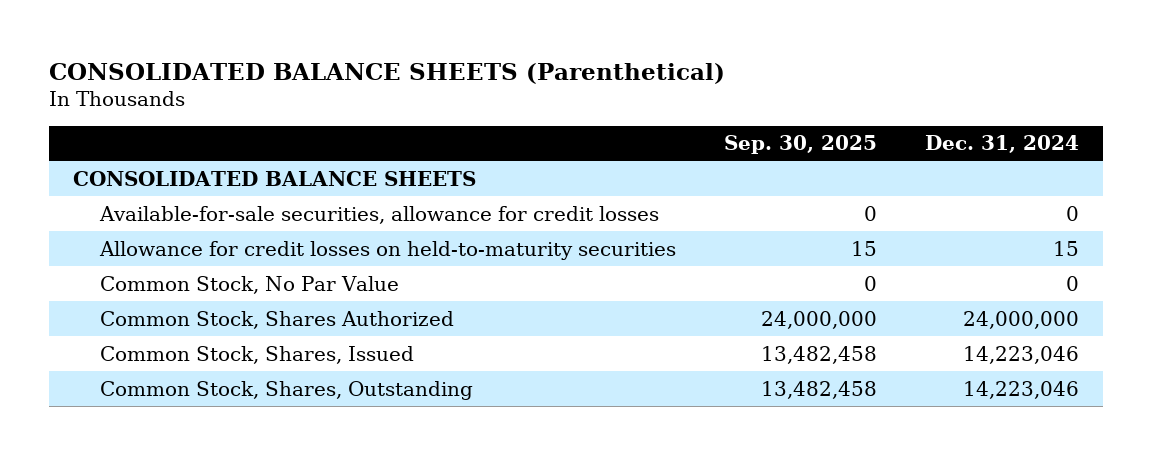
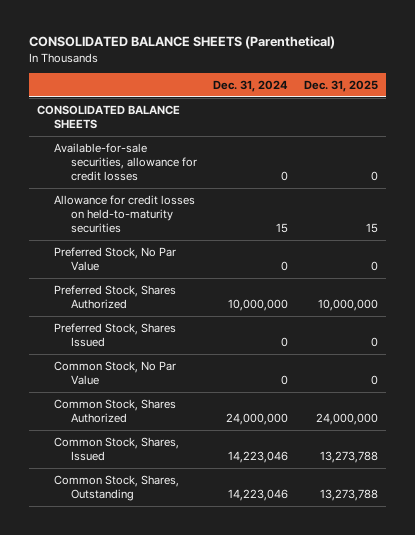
[724,135,878,155] Sep. 30, 2025 -> none
none -> [304,79,379,92] Dec. 31, 2025
none -> [53,246,176,271] Preferred Stock, No Par Value
none -> [53,284,176,309] Preferred Stock, Shares Authorized
none -> [53,322,176,347] Preferred Stock, Shares Issued

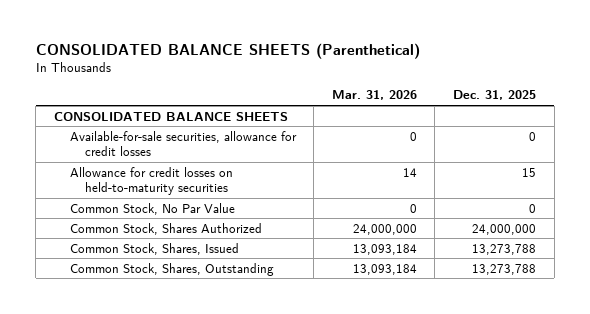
[213,79,289,92] Dec. 31, 2024 -> none
none -> [331,90,417,101] Mar. 31, 2026
[53,246,176,271] Preferred Stock, No Par Value -> none
[53,284,176,309] Preferred Stock, Shares Authorized -> none
[53,322,176,347] Preferred Stock, Shares Issued -> none

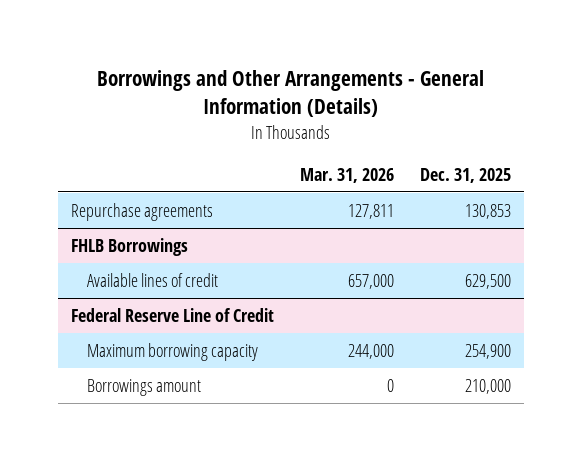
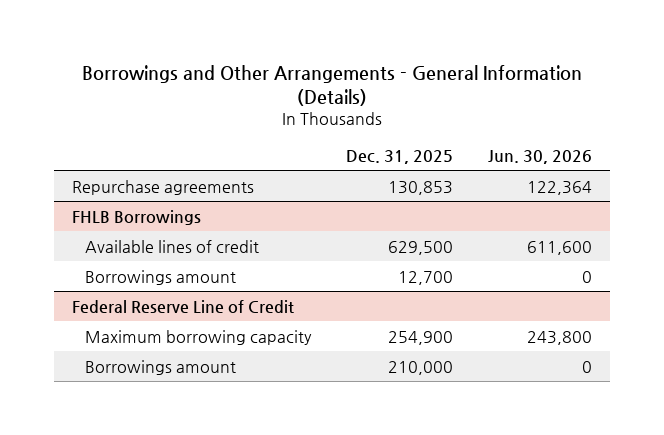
[299,167,394,183] Mar. 31, 2026 -> none
none -> [487,149,592,164] Jun. 30, 2026
none -> [84,269,236,285] Borrowings amount

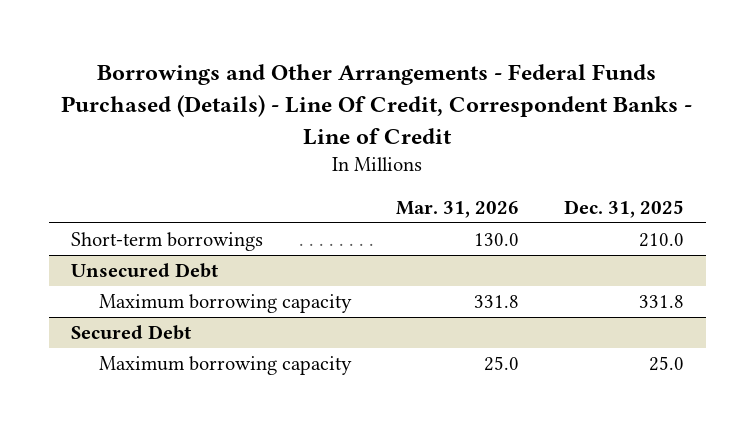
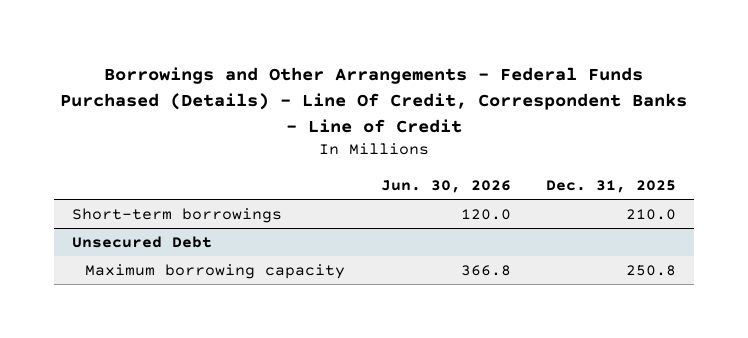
[396,200,520,218] Mar. 31, 2026 -> none
none -> [380,179,511,193] Jun. 30, 2026
[70,325,191,341] Secured Debt -> none
[98,356,352,376] Maximum borrowing capacity -> none
[638,295,684,309] 331.8 -> [626,264,677,276] 250.8

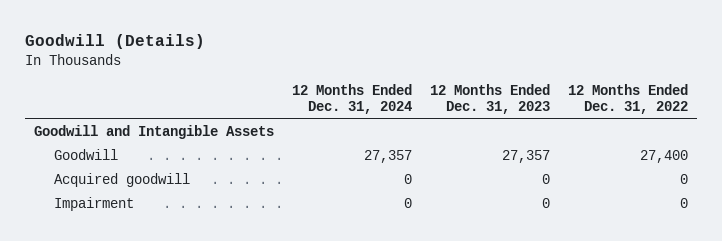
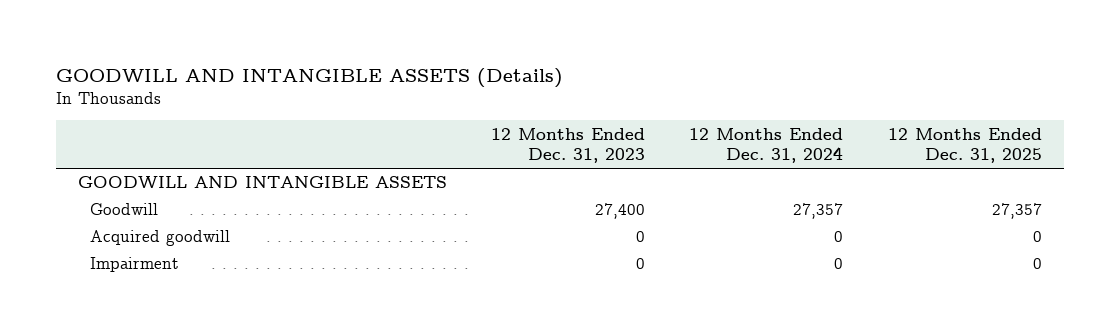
[24,34,205,50] Goodwill (Details) -> [56,67,564,88] GOODWILL AND INTANGIBLE ASSETS (Details)
[568,84,689,115] 12 Months Ended Dec. 31, 2022 -> none
none -> [887,127,1042,164] 12 Months Ended Dec. 31, 2025
[33,125,274,140] Goodwill and Intangible Assets -> [78,176,448,189] GOODWILL AND INTANGIBLE ASSETS
[502,150,551,164] 27,357 -> [595,203,646,220] 27,400

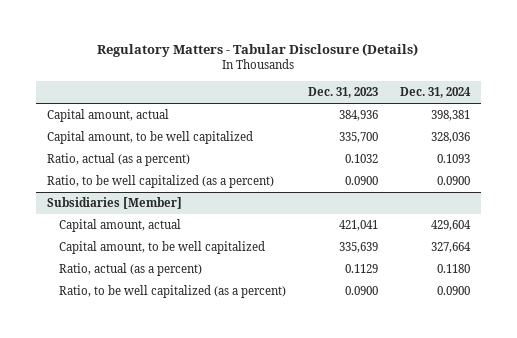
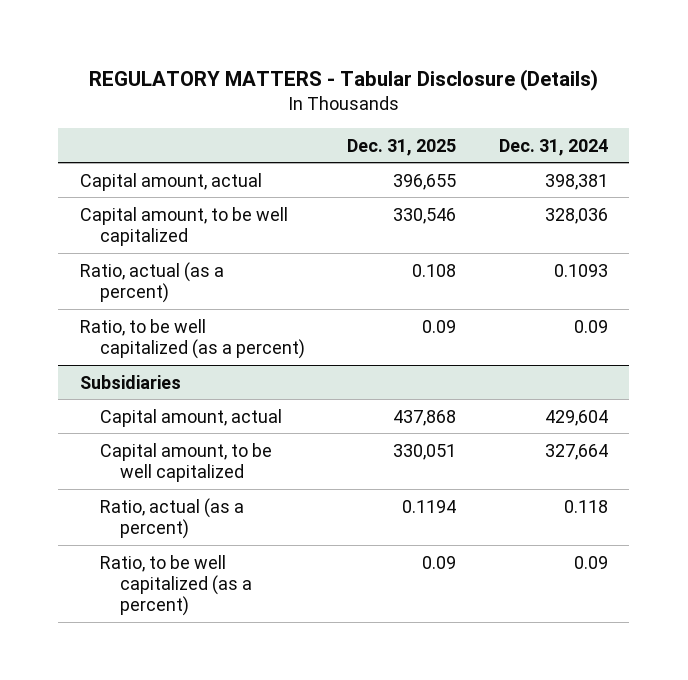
[97,42,419,57] Regulatory Matters - Tabular Disclosure (Details) -> [88,69,598,92] REGULATORY MATTERS - Tabular Disclosure (Details)
[307,87,378,99] Dec. 31, 2023 -> none
none -> [347,138,457,156] Dec. 31, 2025
[436,176,470,186] 0.0900 -> [573,319,608,333] 0.09
[46,197,182,210] Subsidiaries [Member] -> [79,374,181,389] Subsidiaries
[436,264,470,274] 0.1180 -> [563,499,608,513] 0.118
[436,286,470,296] 0.0900 -> [573,555,608,569] 0.09

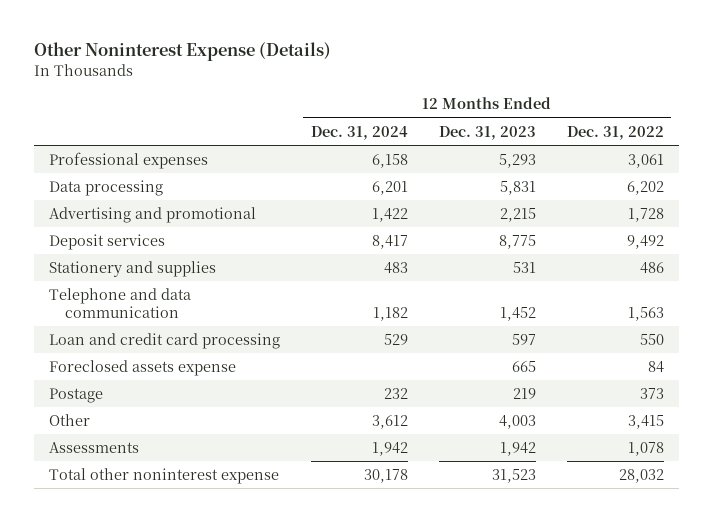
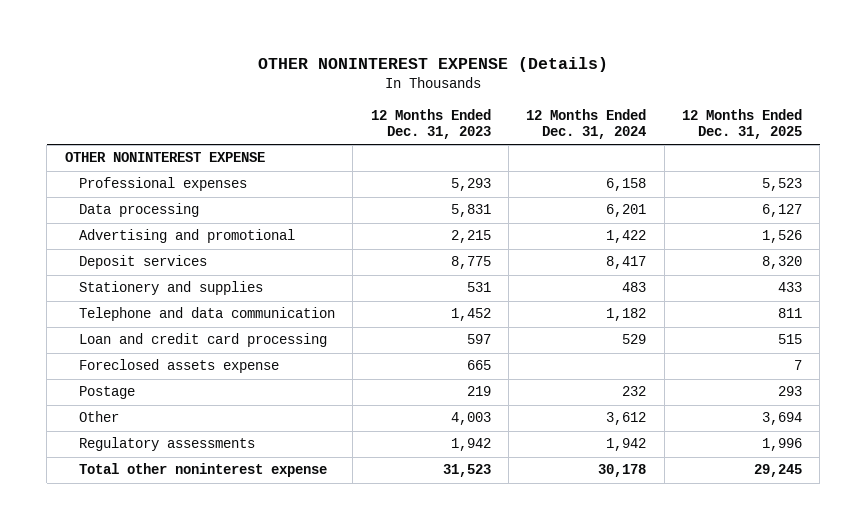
[33,42,331,62] Other Noninterest Expense (Details) -> [258,56,609,72] OTHER NONINTEREST EXPENSE (Details)
[566,125,664,140] Dec. 31, 2022 -> none
none -> [681,108,802,140] 12 Months Ended Dec. 31, 2025
none -> [64,152,265,163] OTHER NONINTEREST EXPENSE
[48,442,139,454] Assessments -> [79,437,256,452] Regulatory assessments

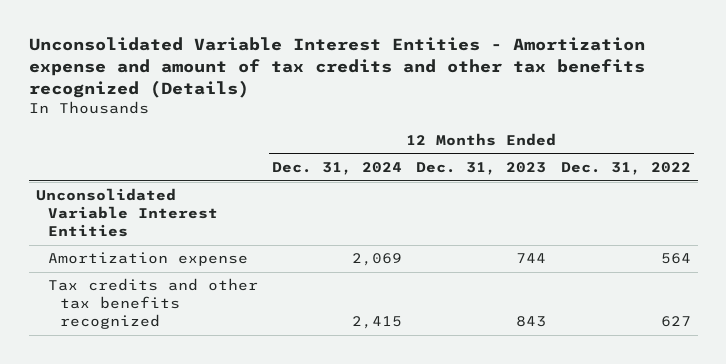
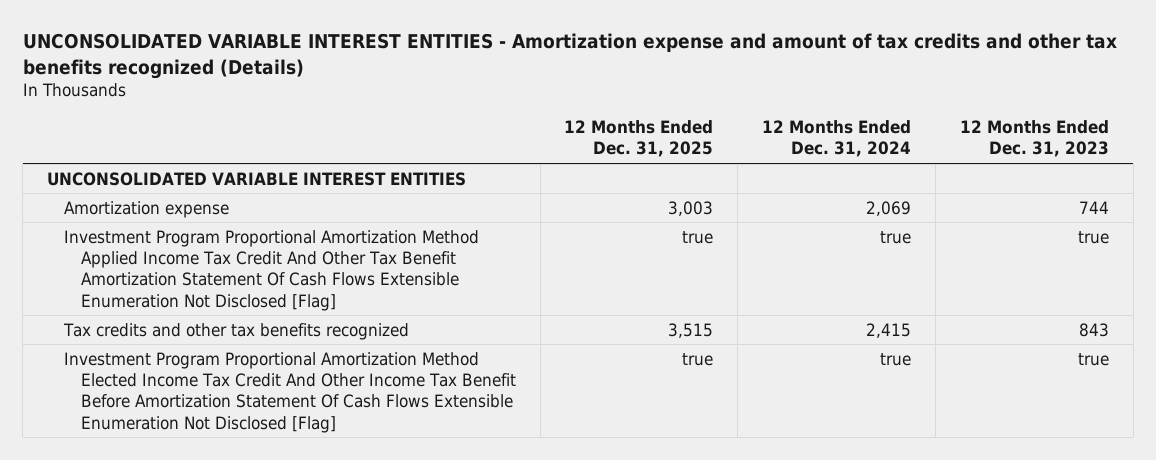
[28,37,645,98] Unconsolidated Variable Interest Entities - Amortization expense and amount of tax credits and other tax benefits recognized (Details) -> [22,33,1117,79] UNCONSOLIDATED VARIABLE INTEREST ENTITIES - Amortization expense and amount of tax credits and other tax benefits recognized (Details)
[560,162,691,176] Dec. 31, 2022 -> none
none -> [564,120,714,158] 12 Months Ended Dec. 31, 2025
[35,188,218,238] Unconsolidated Variable Interest Entities -> [47,171,467,186] UNCONSOLIDATED VARIABLE INTEREST ENTITIES
none -> [63,229,479,311] Investment Program Proportional Amortization Method Applied Income Tax Credit And Other Tax Benefit Amortization Statement Of Cash Flows Extensible Enumeration Not Disclosed [Flag]
none -> [63,351,516,433] Investment Program Proportional Amortization Method Elected Income Tax Credit And Other Income Tax Benefit Before Amortization Statement Of Cash Flows Extensible Enumeration Not Disclosed [Flag]

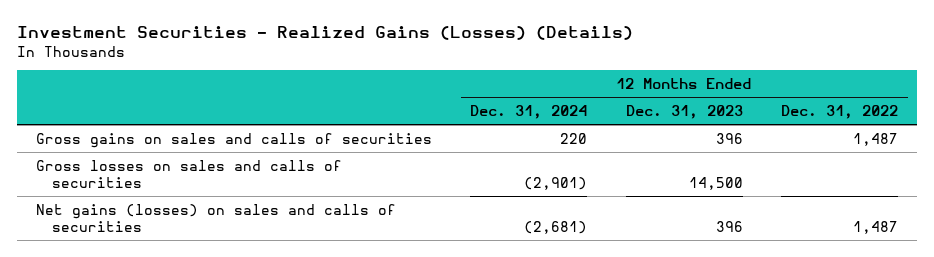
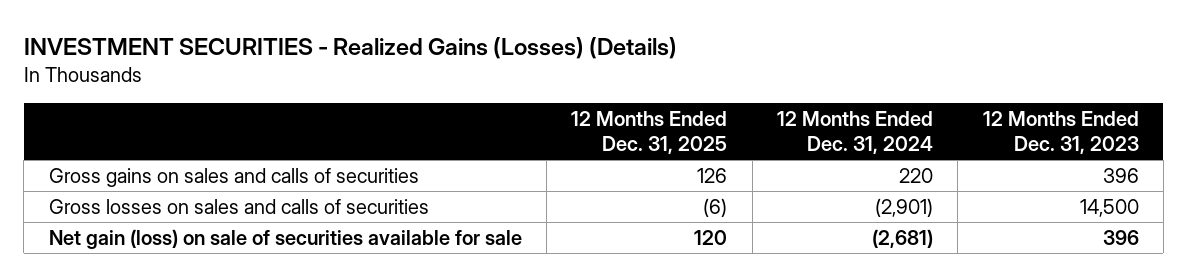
[16,25,633,40] Investment Securities - Realized Gains (Losses) (Details) -> [23,37,677,60] INVESTMENT SECURITIES - Realized Gains (Losses) (Details)
[780,105,898,120] Dec. 31, 2022 -> none
none -> [571,110,728,155] 12 Months Ended Dec. 31, 2025
[35,203,396,232] Net gains (losses) on sales and calls of securities -> [48,228,522,249] Net gain (loss) on sale of securities available for sale

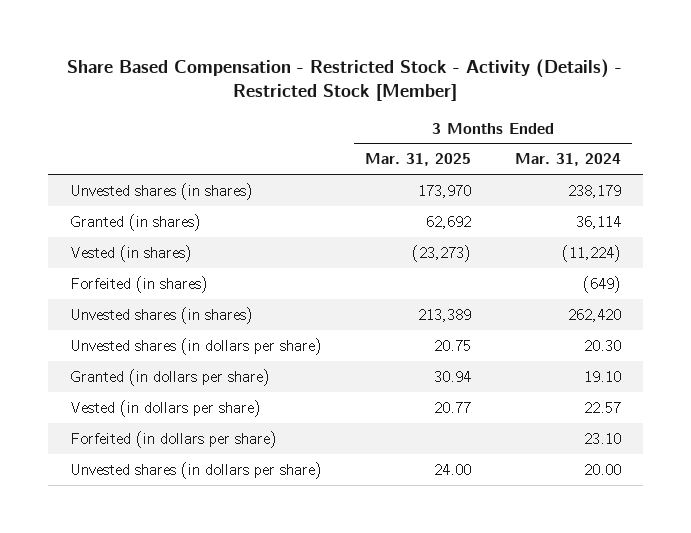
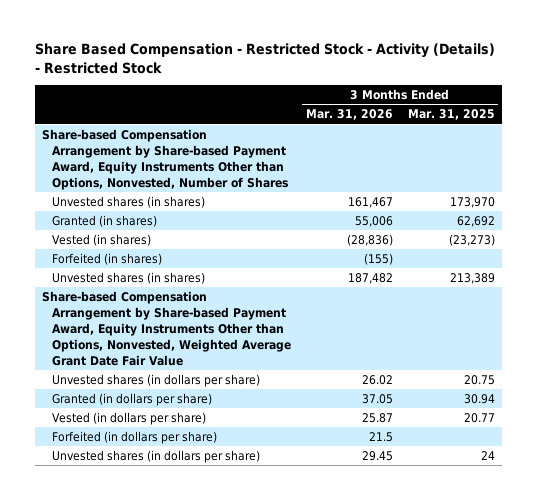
[67,58,623,102] Share Based Compensation - Restricted Stock - Activity (Details) - Restricted Stock [Member] -> [34,42,495,74] Share Based Compensation - Restricted Stock - Activity (Details) - Restricted Stock
[514,153,621,167] Mar. 31, 2024 -> none
none -> [305,109,393,121] Mar. 31, 2026
none -> [42,129,288,190] Share-based Compensation Arrangement by Share-based Payment Award, Equity Instruments Other than Options, Nonvested, Number of Shares
none -> [42,291,291,366] Share-based Compensation Arrangement by Share-based Payment Award, Equity Instruments Other than Options, Nonvested, Weighted Average Grant Date Fair Value
[434,463,472,475] 24.00 -> [480,451,495,461] 24

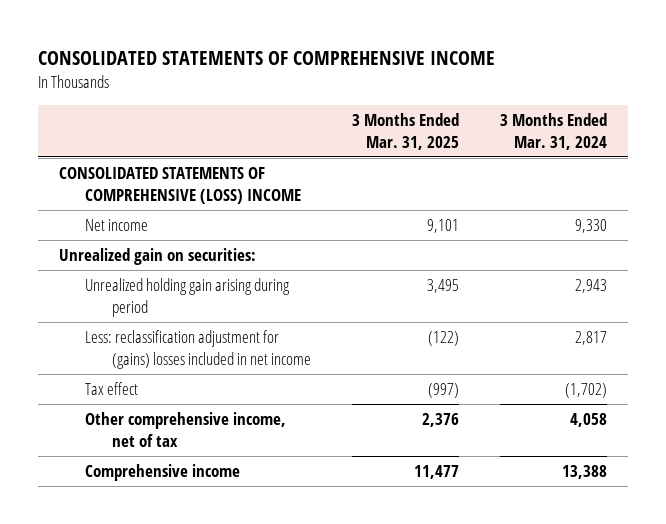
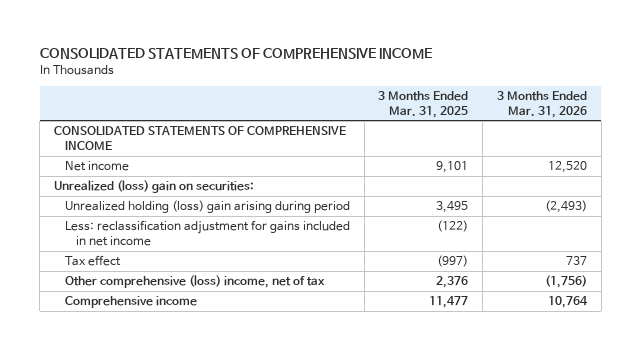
[500,113,608,150] 3 Months Ended Mar. 31, 2024 -> none
none -> [496,90,587,118] 3 Months Ended Mar. 31, 2026
[58,167,302,205] CONSOLIDATED STATEMENTS OF COMPREHENSIVE (LOSS) INCOME -> [53,126,346,150] CONSOLIDATED STATEMENTS OF COMPREHENSIVE INCOME
[58,248,256,266] Unrealized gain on securities: -> [53,180,254,194] Unrealized (loss) gain on securities:
[85,278,291,318] Unrealized holding gain arising during period -> [64,200,350,214] Unrealized holding (loss) gain arising during period
[85,330,311,370] Less: reclassification adjustment for (gains) losses included in net income -> [64,220,350,246] Less: reclassification adjustment for gains included in net income
[85,412,287,448] Other comprehensive income, net of tax -> [64,275,325,289] Other comprehensive (loss) income, net of tax

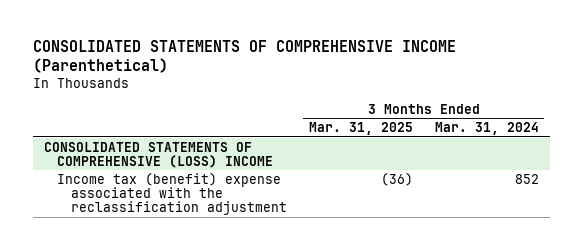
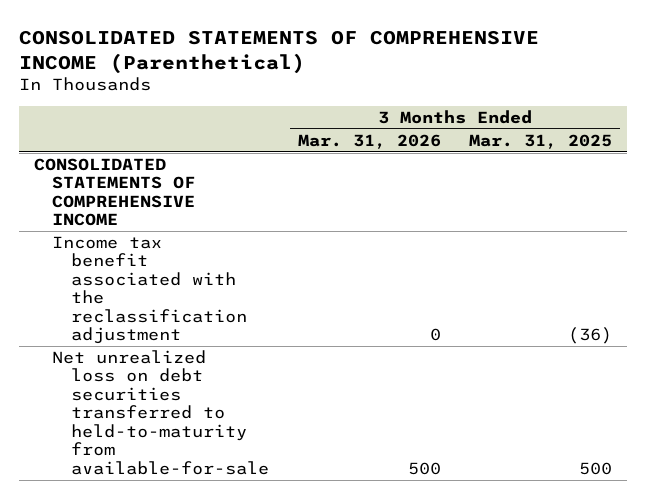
[434,122,539,136] Mar. 31, 2024 -> none
none -> [297,133,441,149] Mar. 31, 2026
[43,141,274,168] CONSOLIDATED STATEMENTS OF COMPREHENSIVE (LOSS) INCOME -> [33,157,196,227] CONSOLIDATED STATEMENTS OF COMPREHENSIVE INCOME
[57,172,287,216] Income tax (benefit) expense associated with the reclassification adjustment -> [52,235,247,345] Income tax benefit associated with the reclassification adjustment
none -> [52,349,269,475] Net unrealized loss on debt securities transferred to held-to-maturity from available-for-sale

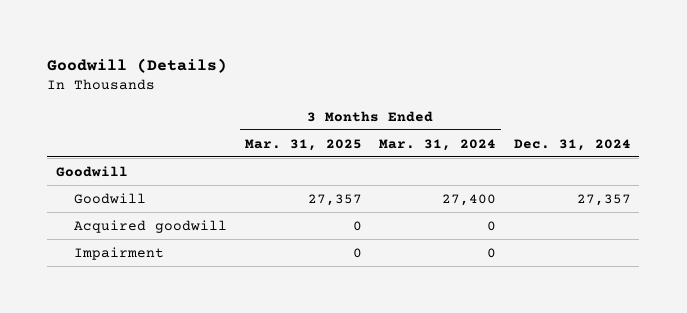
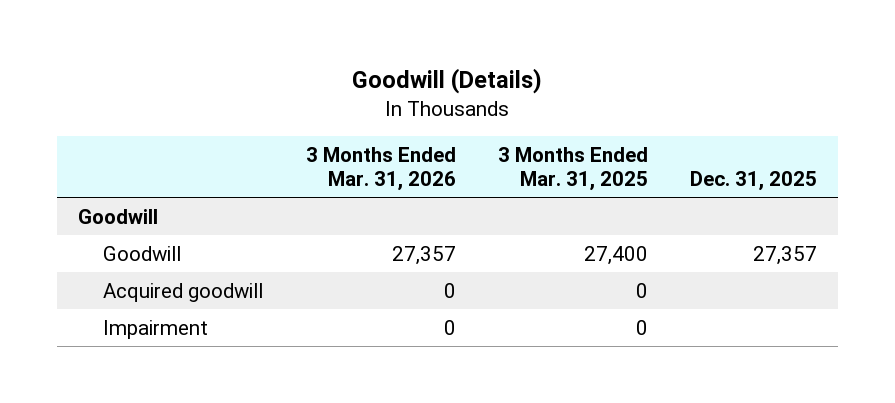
[379,138,497,151] Mar. 31, 2024 -> none
[513,138,631,151] Dec. 31, 2024 -> none
none -> [305,146,456,192] 3 Months Ended Mar. 31, 2026
none -> [689,171,817,192] Dec. 31, 2025
[307,193,362,206] 27,357 -> [583,245,648,265] 27,400

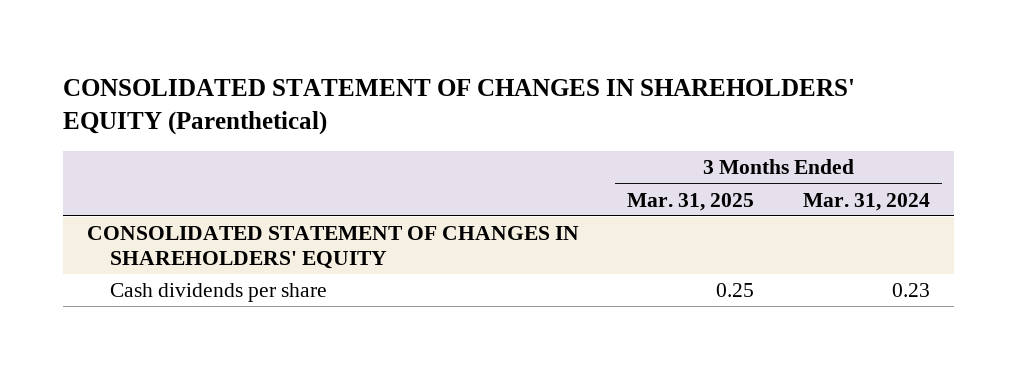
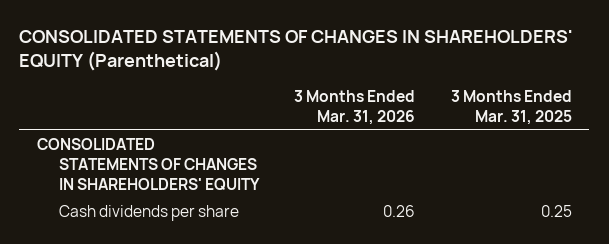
[62,78,855,136] CONSOLIDATED STATEMENT OF CHANGES IN SHAREHOLDERS' EQUITY (Parenthetical) -> [19,30,574,72] CONSOLIDATED STATEMENTS OF CHANGES IN SHAREHOLDERS' EQUITY (Parenthetical)
[802,192,930,211] Mar. 31, 2024 -> none
none -> [294,90,416,126] 3 Months Ended Mar. 31, 2026
[86,226,579,270] CONSOLIDATED STATEMENT OF CHANGES IN SHAREHOLDERS' EQUITY -> [36,138,261,192] CONSOLIDATED STATEMENTS OF CHANGES IN SHAREHOLDERS' EQUITY

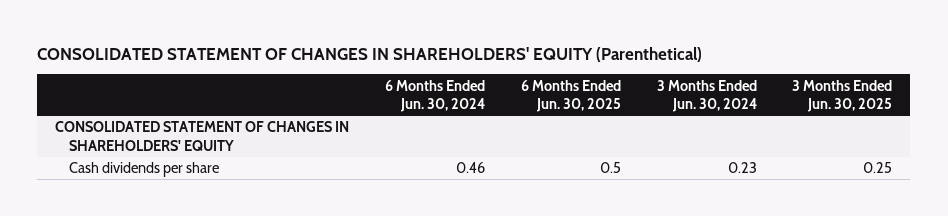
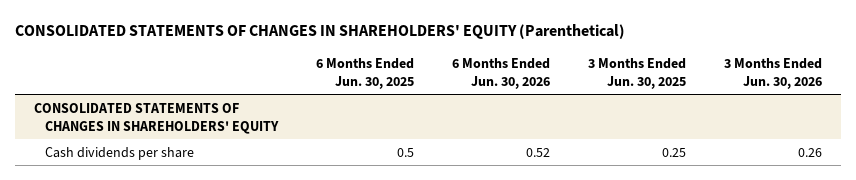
[37,46,703,62] CONSOLIDATED STATEMENT OF CHANGES IN SHAREHOLDERS' EQUITY (Parenthetical) -> [14,24,625,40] CONSOLIDATED STATEMENTS OF CHANGES IN SHAREHOLDERS' EQUITY (Parenthetical)
[384,79,485,113] 6 Months Ended Jun. 30, 2024 -> none
[656,79,757,113] 3 Months Ended Jun. 30, 2024 -> none
none -> [452,57,551,89] 6 Months Ended Jun. 30, 2026
none -> [724,57,823,89] 3 Months Ended Jun. 30, 2026
[55,121,350,151] CONSOLIDATED STATEMENT OF CHANGES IN SHAREHOLDERS' EQUITY -> [33,102,280,134] CONSOLIDATED STATEMENTS OF CHANGES IN SHAREHOLDERS' EQUITY

